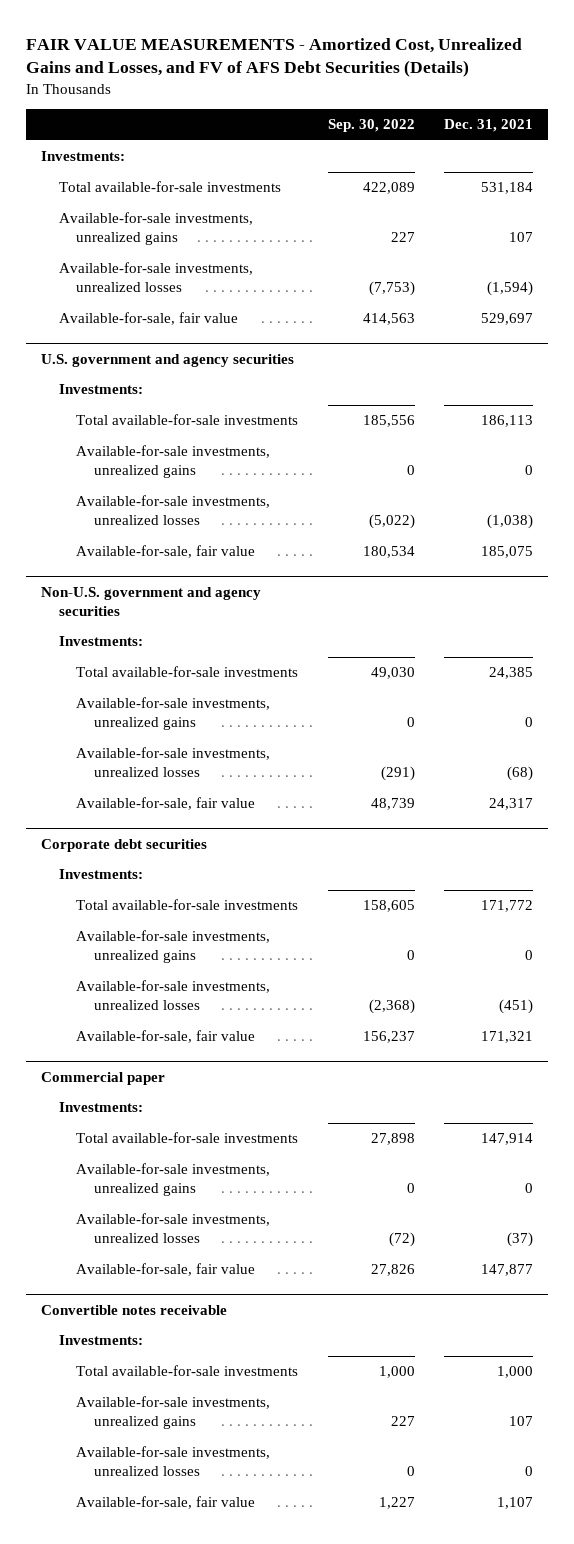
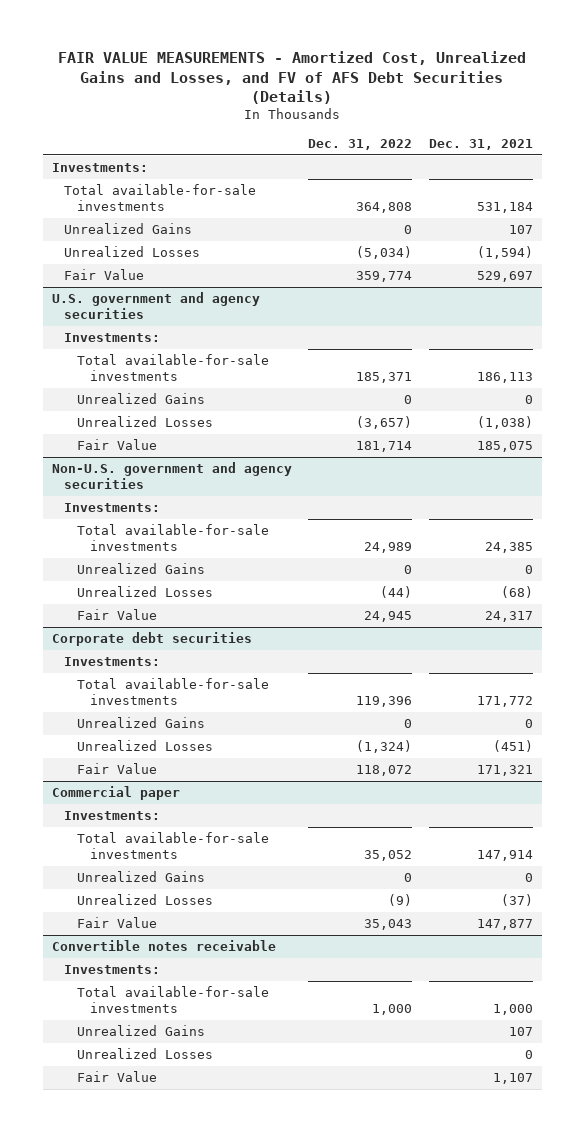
[327,119,415,133] Sep. 30, 2022 -> none
none -> [308,138,413,150] Dec. 31, 2022
[58,212,253,246] Available-for-sale investments, unrealized gains -> [64,222,193,234] Unrealized Gains
[58,262,253,293] Available-for-sale investments, unrealized losses -> [64,245,201,257] Unrealized Losses
[58,312,238,326] Available-for-sale, fair value -> [64,268,145,280] Fair Value
[76,445,271,479] Available-for-sale investments, unrealized gains -> [77,392,206,404] Unrealized Gains
[76,495,271,526] Available-for-sale investments, unrealized losses -> [77,415,214,427] Unrealized Losses
[76,545,256,559] Available-for-sale, fair value -> [77,438,158,450] Fair Value
[76,697,271,731] Available-for-sale investments, unrealized gains -> [77,562,206,574] Unrealized Gains
[76,747,271,778] Available-for-sale investments, unrealized losses -> [77,585,214,597] Unrealized Losses
[76,797,256,811] Available-for-sale, fair value -> [77,608,158,620] Fair Value
[76,930,271,964] Available-for-sale investments, unrealized gains -> [77,716,206,728] Unrealized Gains
[76,980,271,1011] Available-for-sale investments, unrealized losses -> [77,739,214,751] Unrealized Losses
[76,1030,256,1044] Available-for-sale, fair value -> [77,762,158,774] Fair Value
[76,1163,271,1197] Available-for-sale investments, unrealized gains -> [77,870,206,882] Unrealized Gains
[76,1213,271,1244] Available-for-sale investments, unrealized losses -> [77,893,214,905] Unrealized Losses
[76,1263,256,1277] Available-for-sale, fair value -> [77,916,158,928] Fair Value
[76,1396,271,1430] Available-for-sale investments, unrealized gains -> [77,1024,206,1036] Unrealized Gains
[76,1446,271,1477] Available-for-sale investments, unrealized losses -> [77,1047,214,1059] Unrealized Losses
[76,1496,256,1510] Available-for-sale, fair value -> [77,1070,158,1082] Fair Value

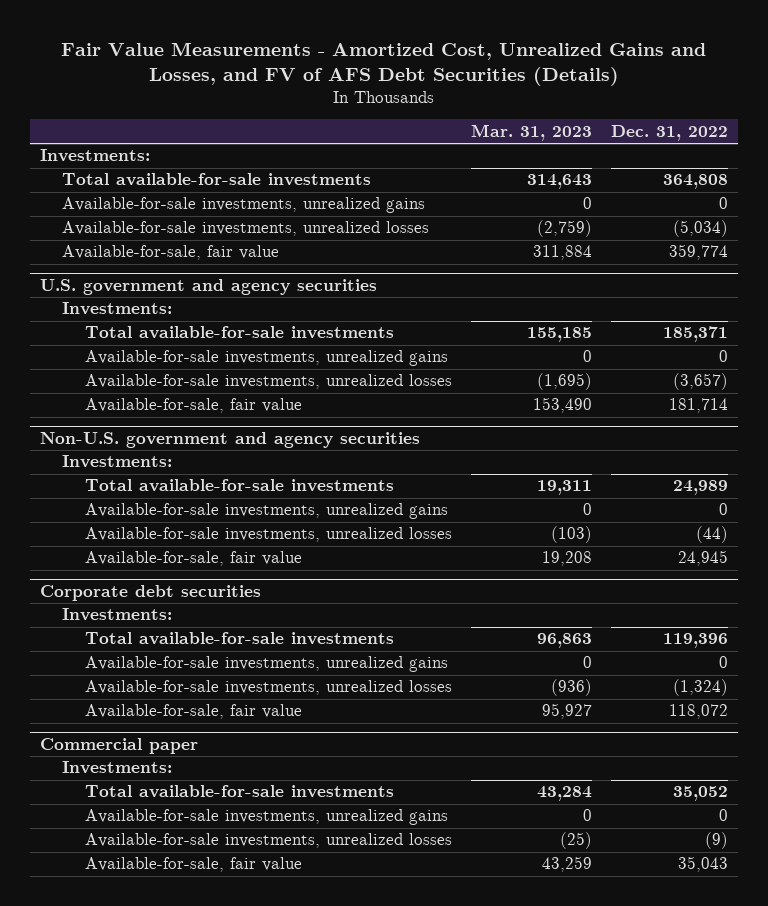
[58,50,527,105] FAIR VALUE MEASUREMENTS - Amortized Cost, Unrealized Gains and Losses, and FV of AFS Debt Securities (Details) -> [61,41,707,87] Fair Value Measurements - Amortized Cost, Unrealized Gains and Losses, and FV of AFS Debt Securities (Details)
[429,138,534,150] Dec. 31, 2021 -> none
none -> [470,123,592,141] Mar. 31, 2023
[64,222,193,234] Unrealized Gains -> [62,197,426,214] Available-for-sale investments, unrealized gains
[64,245,201,257] Unrealized Losses -> [62,221,430,237] Available-for-sale investments, unrealized losses
[64,268,145,280] Fair Value -> [62,245,280,261] Available-for-sale, fair value
[77,392,206,404] Unrealized Gains -> [84,350,448,367] Available-for-sale investments, unrealized gains
[77,415,214,427] Unrealized Losses -> [84,374,452,390] Available-for-sale investments, unrealized losses
[77,438,158,450] Fair Value -> [84,398,302,414] Available-for-sale, fair value
[77,562,206,574] Unrealized Gains -> [84,503,448,520] Available-for-sale investments, unrealized gains
[77,585,214,597] Unrealized Losses -> [84,527,452,543] Available-for-sale investments, unrealized losses
[77,608,158,620] Fair Value -> [84,551,302,567] Available-for-sale, fair value
[77,716,206,728] Unrealized Gains -> [84,656,448,673] Available-for-sale investments, unrealized gains
[77,739,214,751] Unrealized Losses -> [84,680,452,696] Available-for-sale investments, unrealized losses
[77,762,158,774] Fair Value -> [84,704,302,720] Available-for-sale, fair value
[51,939,276,951] Convertible notes receivable -> none
[64,964,161,974] Investments: -> none
[77,985,270,1013] Total available-for-sale investments -> none
[77,1024,206,1036] Unrealized Gains -> none
[77,1047,214,1059] Unrealized Losses -> none
[77,1070,158,1082] Fair Value -> none
[77,870,206,882] Unrealized Gains -> [84,809,448,826] Available-for-sale investments, unrealized gains
[77,893,214,905] Unrealized Losses -> [84,833,452,849] Available-for-sale investments, unrealized losses
[77,916,158,928] Fair Value -> [84,857,302,873] Available-for-sale, fair value

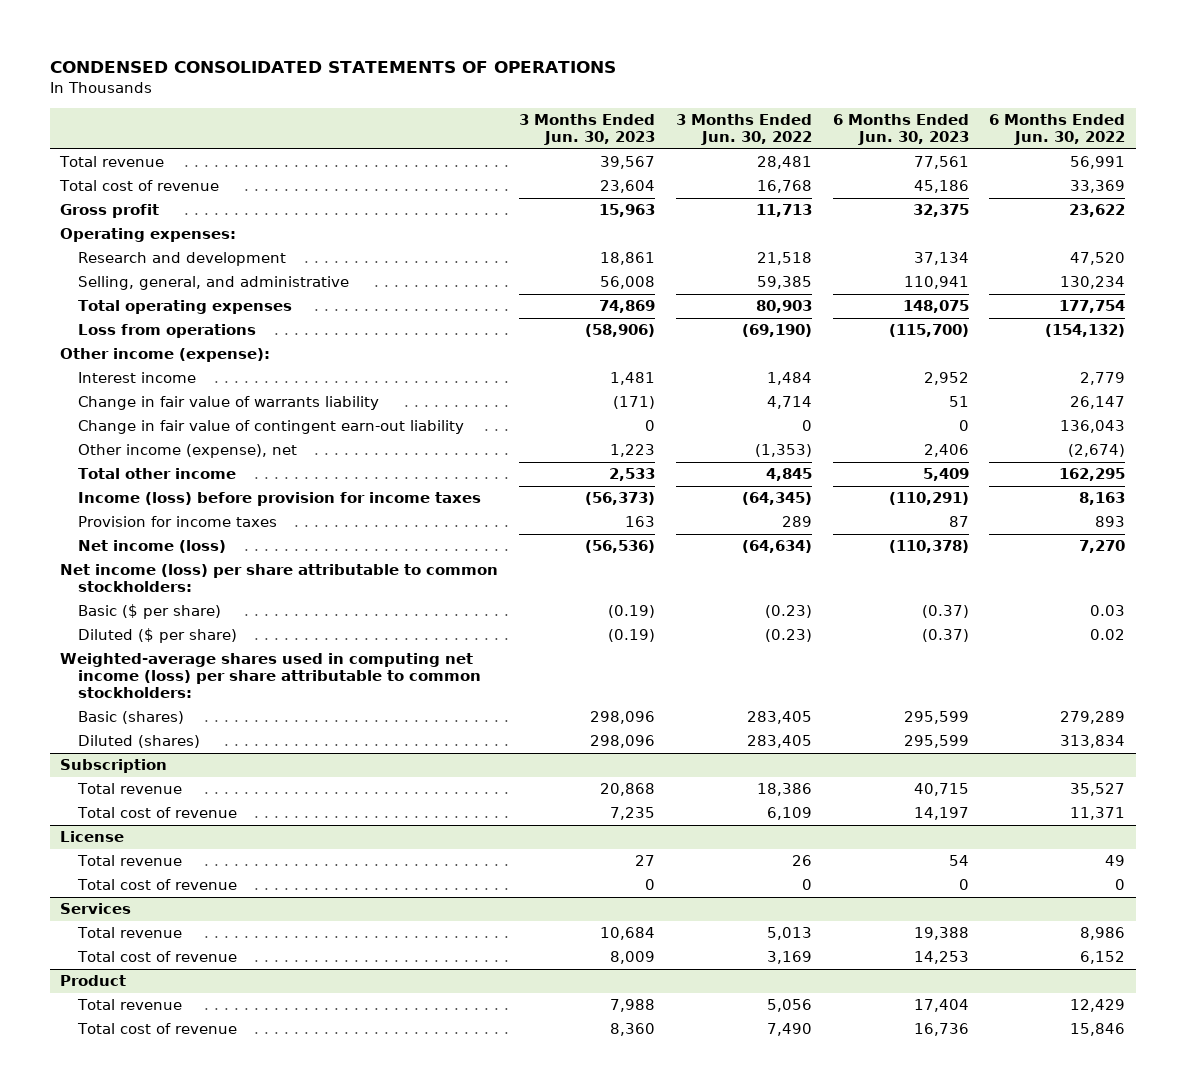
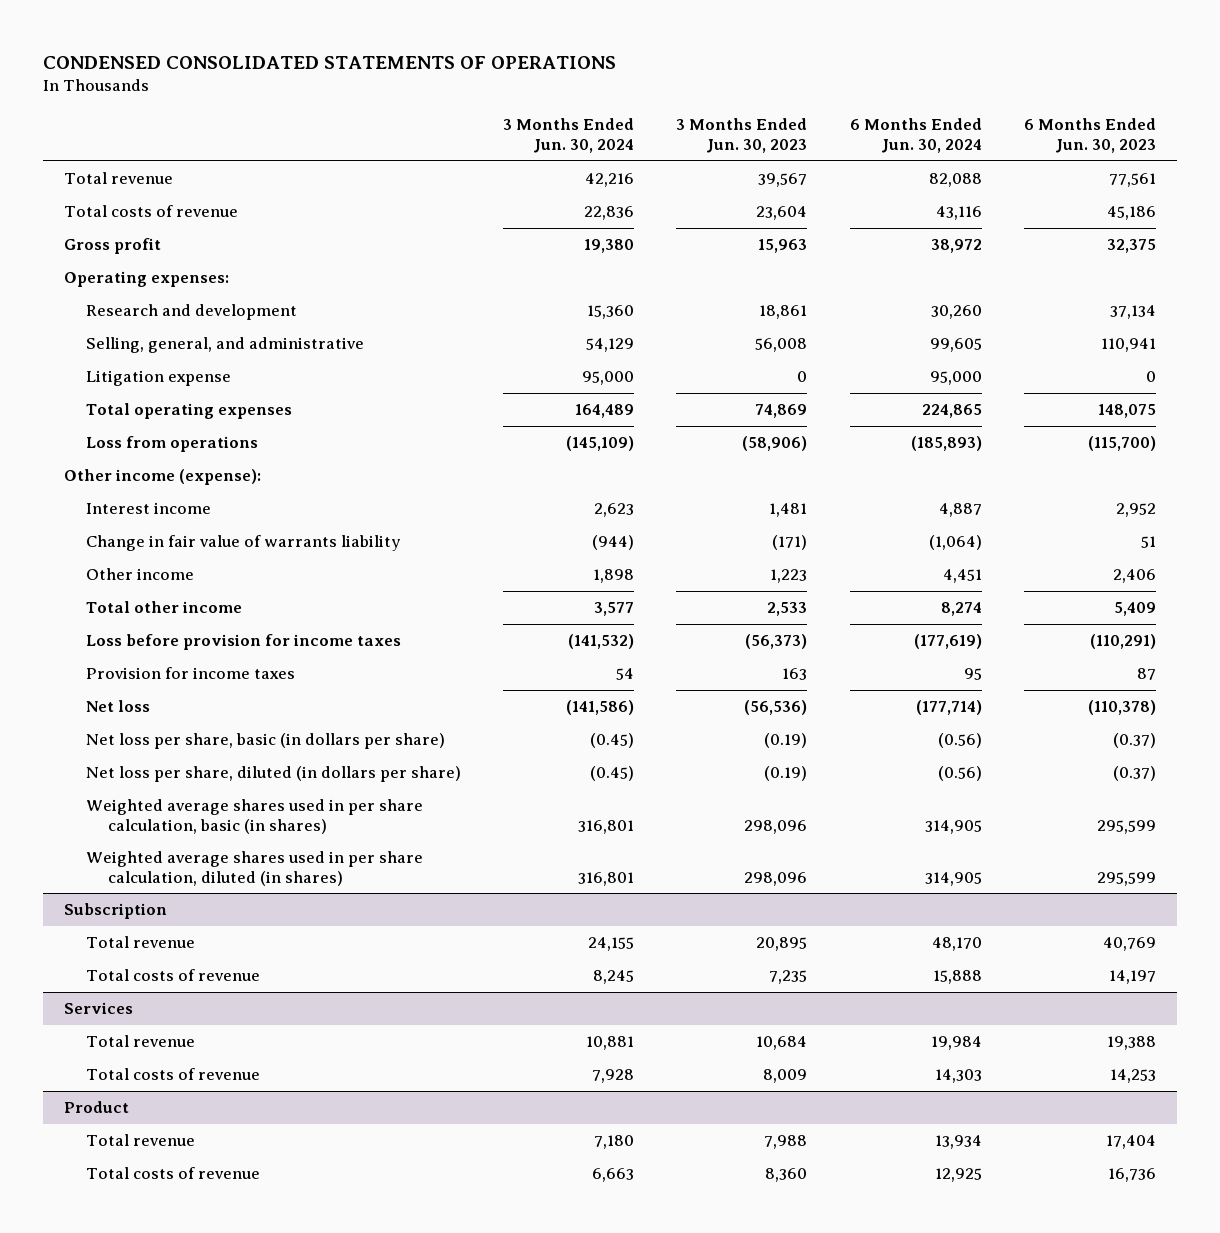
[675,114,812,146] 3 Months Ended Jun. 30, 2022 -> none
[989,114,1126,146] 6 Months Ended Jun. 30, 2022 -> none
none -> [503,118,635,154] 3 Months Ended Jun. 30, 2024
none -> [849,118,982,154] 6 Months Ended Jun. 30, 2024
[59,180,220,192] Total cost of revenue -> [63,205,238,218] Total costs of revenue
none -> [85,370,231,387] Litigation expense
[77,420,464,435] Change in fair value of contingent earn-out liability -> none
[77,444,297,459] Other income (expense), net -> [85,568,194,581] Other income
[77,492,481,507] Income (loss) before provision for income taxes -> [85,634,401,651] Loss before provision for income taxes
[60,564,499,593] Net income (loss) per share attributable to common stockholders: -> none
[60,653,481,699] Weighted-average shares used in computing net income (loss) per share attributable to common stockholders: -> none
[77,540,226,554] Net income (loss) -> [85,700,150,713] Net loss
[77,604,221,620] Basic ($ per share) -> [85,733,445,750] Net loss per share, basic (in dollars per share)
[77,628,237,644] Diluted ($ per share) -> [85,766,461,783] Net loss per share, diluted (in dollars per share)
[77,711,184,725] Basic (shares) -> [85,799,423,834] Weighted average shares used in per share calculation, basic (in shares)
[77,735,200,749] Diluted (shares) -> [85,851,423,886] Weighted average shares used in per share calculation, diluted (in shares)
[60,831,125,843] License -> none
[76,855,182,867] Total revenue -> none
[76,879,237,891] Total cost of revenue -> none
[600,783,656,797] 20,868 -> [756,937,808,952] 20,895
[913,783,969,797] 40,715 -> [1102,937,1156,952] 40,769
[76,807,237,819] Total cost of revenue -> [85,969,260,982] Total costs of revenue
[76,951,237,963] Total cost of revenue -> [85,1068,260,1081] Total costs of revenue
[76,1023,237,1035] Total cost of revenue -> [85,1167,260,1180] Total costs of revenue

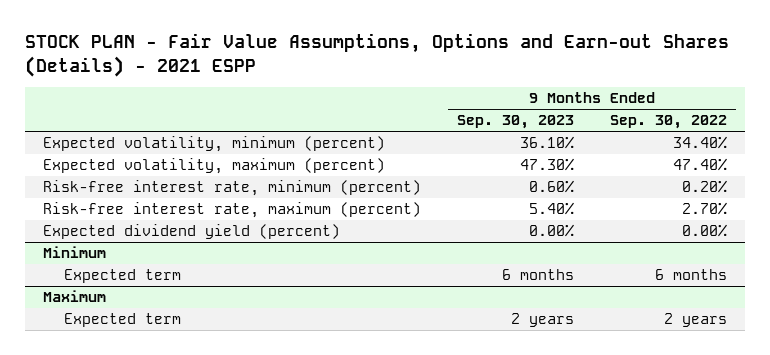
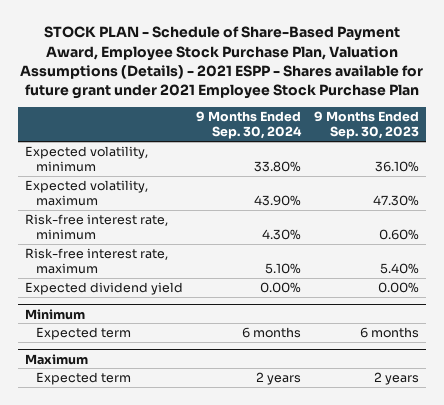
[24,33,729,78] STOCK PLAN - Fair Value Assumptions, Options and Earn-out Shares (Details) - 2021 ESPP -> [20,26,424,99] STOCK PLAN - Schedule of Share-Based Payment Award, Employee Stock Purchase Plan, Valuation Assumptions (Details) - 2021 ESPP - Shares available for future grant under 2021 Employee Stock Purchase Plan
[610,115,728,130] Sep. 30, 2022 -> none
none -> [196,110,303,140] 9 Months Ended Sep. 30, 2024
[42,136,385,153] Expected volatility, minimum (percent) -> [24,145,148,173] Expected volatility, minimum
[42,158,385,175] Expected volatility, maximum (percent) -> [24,179,148,207] Expected volatility, maximum
[42,180,421,197] Risk-free interest rate, minimum (percent) -> [24,213,168,241] Risk-free interest rate, minimum
[42,202,421,219] Risk-free interest rate, maximum (percent) -> [24,247,168,275] Risk-free interest rate, maximum
[42,224,340,240] Expected dividend yield (percent) -> [24,281,183,295] Expected dividend yield

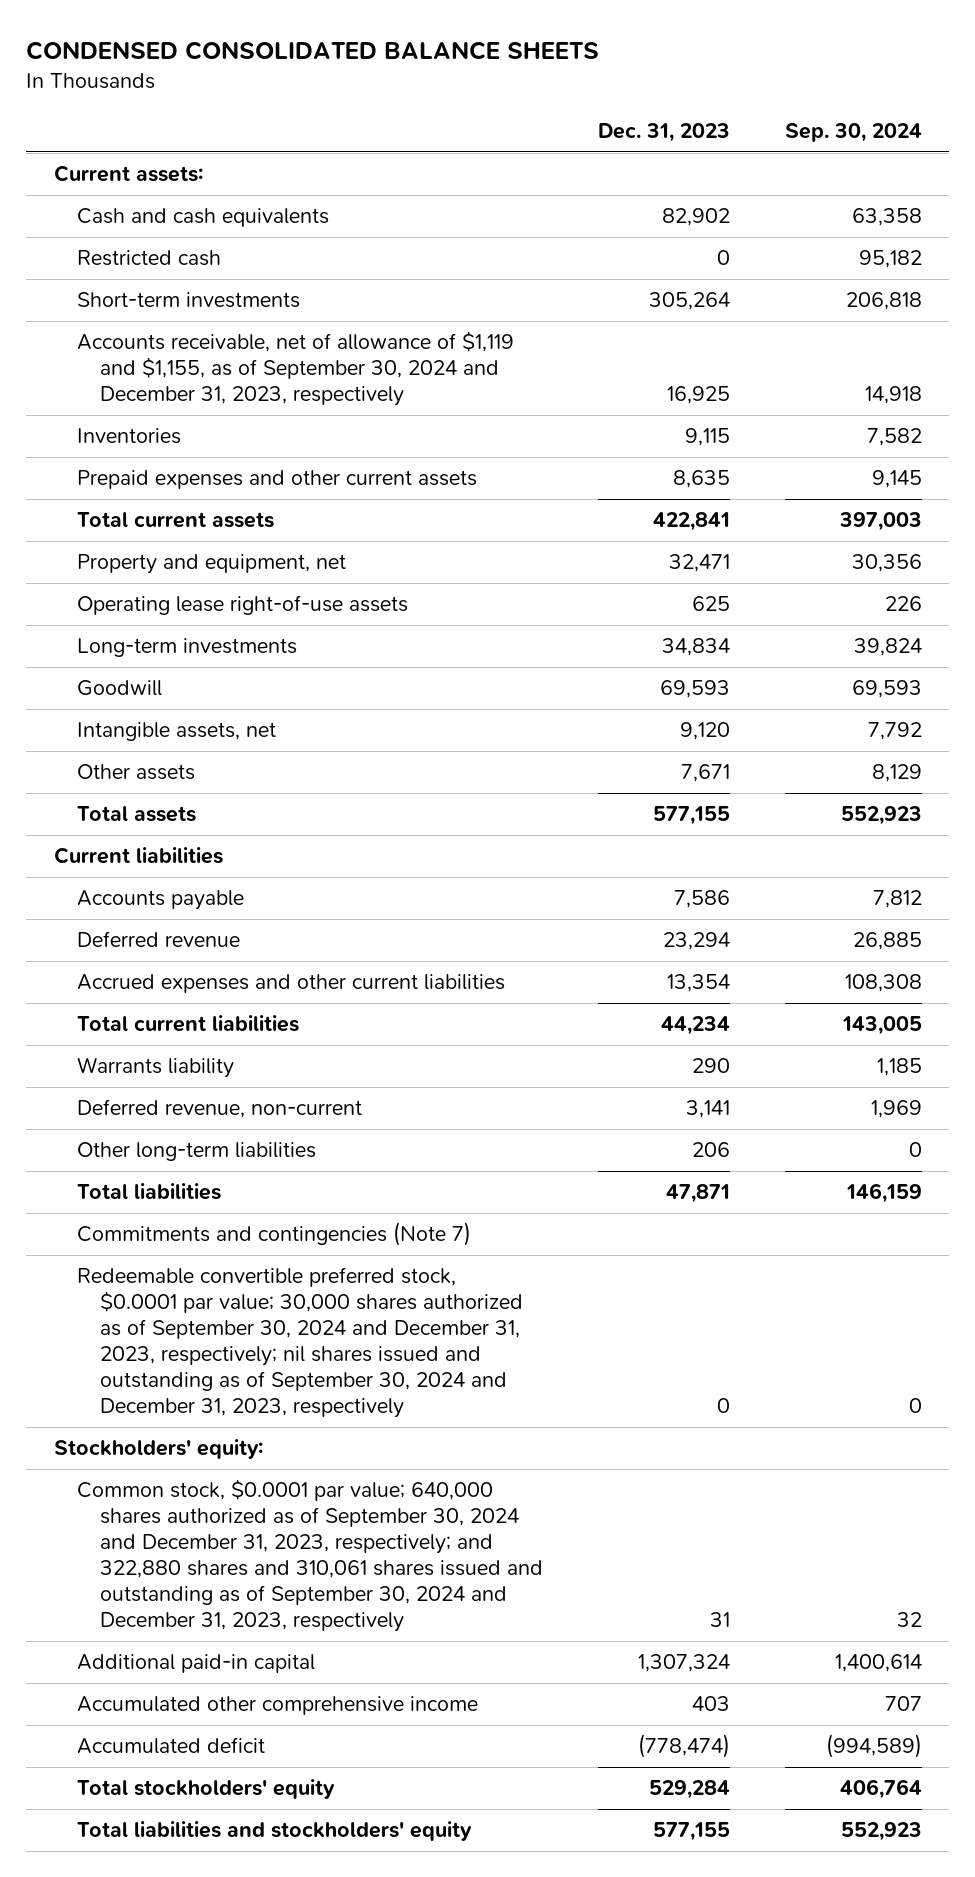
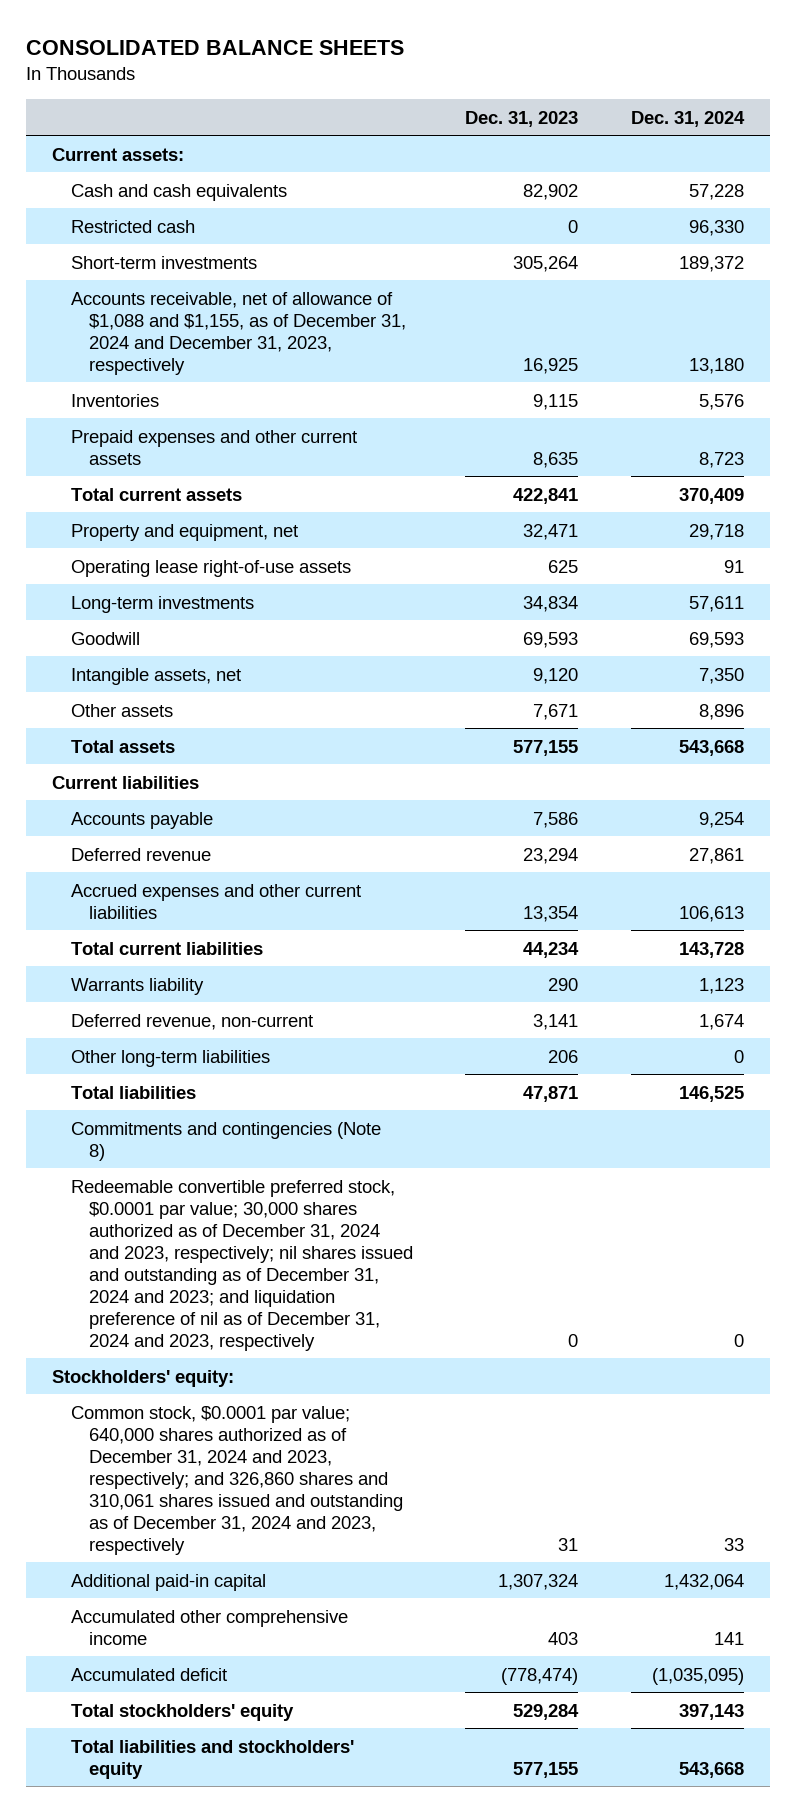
[26,41,600,61] CONDENSED CONSOLIDATED BALANCE SHEETS -> [26,40,405,56] CONSOLIDATED BALANCE SHEETS
[784,122,922,142] Sep. 30, 2024 -> none
none -> [630,110,745,127] Dec. 31, 2024
[76,331,514,407] Accounts receivable, net of allowance of $1,119 and $1,155, as of September 30, 2024 and December 31, 2023, respectively -> [70,291,407,375] Accounts receivable, net of allowance of $1,088 and $1,155, as of December 31, 2024 and December 31, 2023, respectively
[76,1222,471,1247] Commitments and contingencies (Note 7) -> [70,1121,381,1161] Commitments and contingencies (Note 8)
[76,1267,524,1418] Redeemable convertible preferred stock, $0.0001 par value; 30,000 shares authorized as of September 30, 2024 and December 31, 2023, respectively; nil shares issued and outstanding as of September 30, 2024 and December 31, 2023, respectively -> [70,1179,414,1351] Redeemable convertible preferred stock, $0.0001 par value; 30,000 shares authorized as of December 31, 2024 and 2023, respectively; nil shares issued and outstanding as of December 31, 2024 and 2023; and liquidation preference of nil as of December 31, 2024 and 2023, respectively
[76,1479,544,1632] Common stock, $0.0001 par value; 640,000 shares authorized as of September 30, 2024 and December 31, 2023, respectively; and 322,880 shares and 310,061 shares issued and outstanding as of September 30, 2024 and December 31, 2023, respectively -> [70,1405,404,1555] Common stock, $0.0001 par value; 640,000 shares authorized as of December 31, 2024 and 2023, respectively; and 326,860 shares and 310,061 shares issued and outstanding as of December 31, 2024 and 2023, respectively

